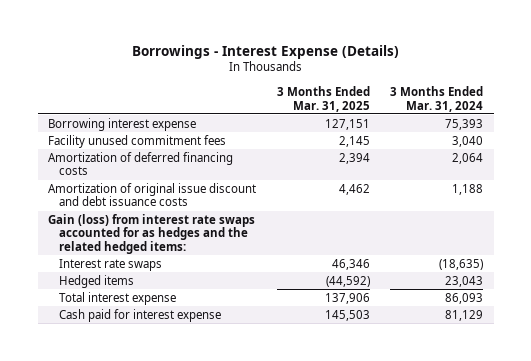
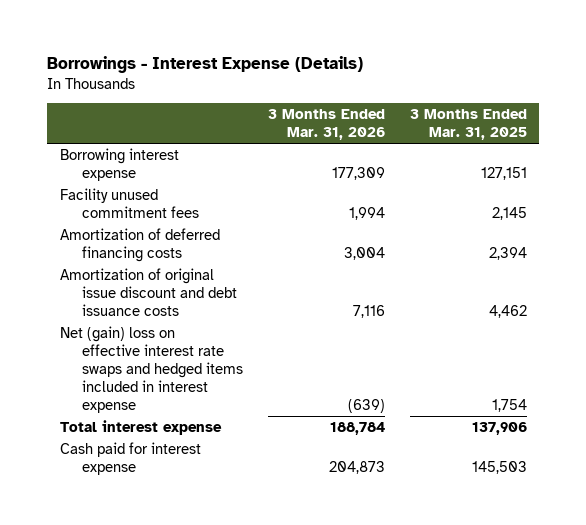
[390,85,484,112] 3 Months Ended Mar. 31, 2024 -> none
none -> [267,109,385,140] 3 Months Ended Mar. 31, 2026
[47,213,255,255] Gain (loss) from interest rate swaps accounted for as hedges and the related hedged items: -> none
[59,258,163,271] Interest rate swaps -> none
[59,274,135,288] Hedged items -> none
none -> [59,326,243,413] Net (gain) loss on effective interest rate swaps and hedged items included in interest expense

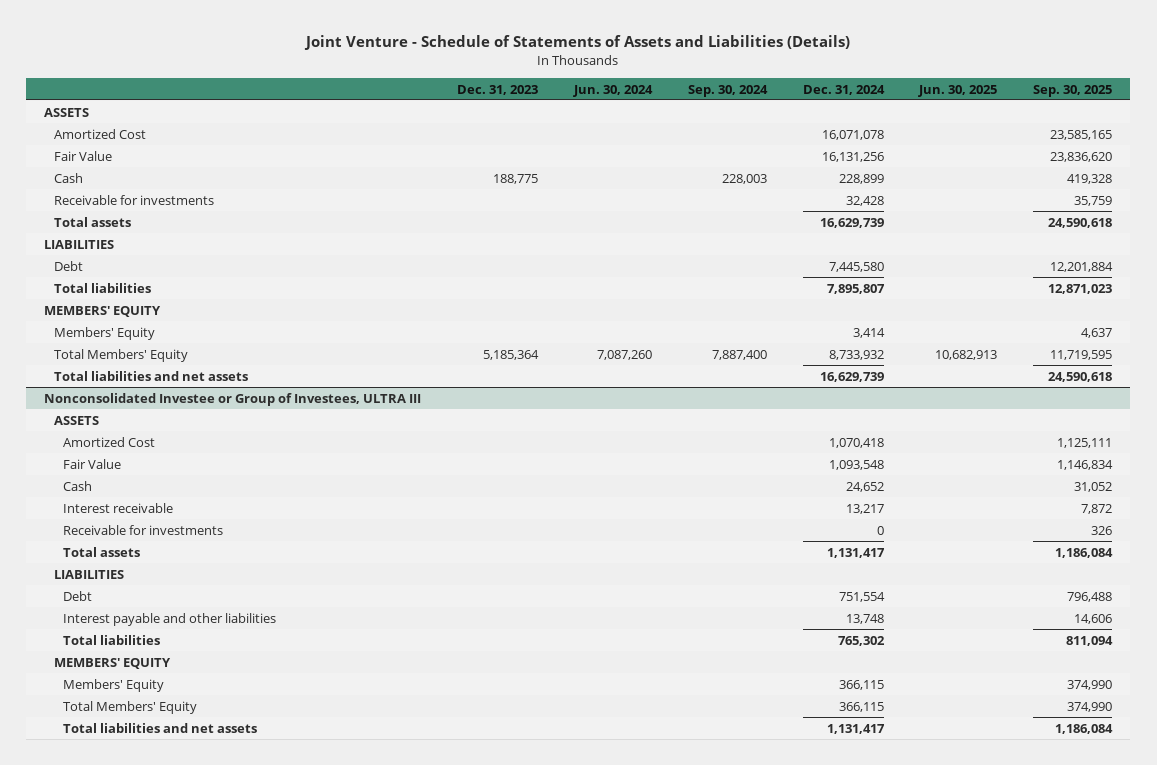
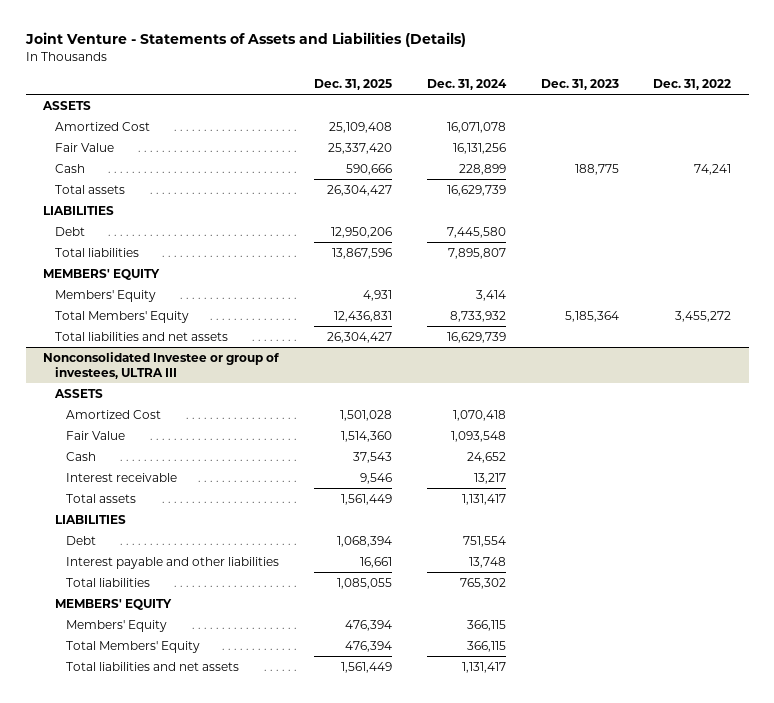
[304,34,851,50] Joint Venture - Schedule of Statements of Assets and Liabilities (Details) -> [24,32,466,48] Joint Venture - Statements of Assets and Liabilities (Details)
[572,84,653,97] Jun. 30, 2024 -> none
[687,84,768,97] Sep. 30, 2024 -> none
[918,84,998,97] Jun. 30, 2025 -> none
[1033,84,1113,97] Sep. 30, 2025 -> none
none -> [313,79,392,91] Dec. 31, 2025
none -> [653,79,732,91] Dec. 31, 2022
[53,194,214,205] Receivable for investments -> none
[44,392,422,406] Nonconsolidated Investee or Group of Investees, ULTRA III -> [42,351,279,380] Nonconsolidated Investee or group of investees, ULTRA III
[62,524,223,535] Receivable for investments -> none

